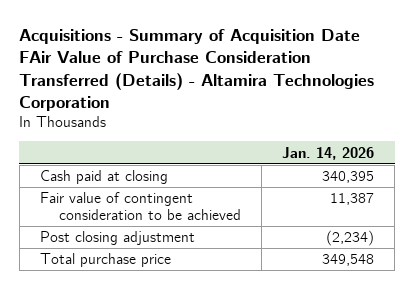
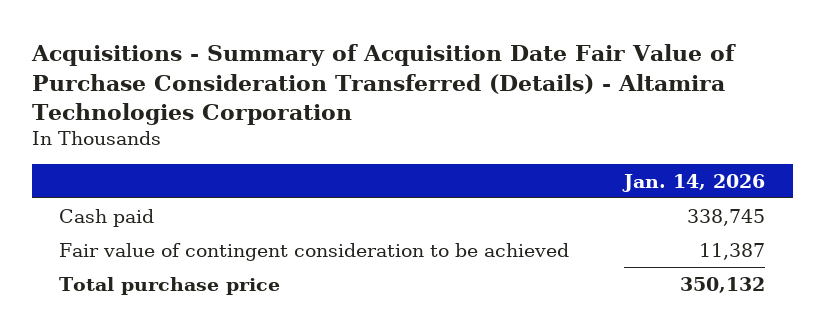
[19,29,375,111] Acquisitions - Summary of Acquisition Date FAir Value of Purchase Consideration Transferred (Details) - Altamira Technologies Corporation -> [31,44,737,125] Acquisitions - Summary of Acquisition Date Fair Value of Purchase Consideration Transferred (Details) - Altamira Technologies Corporation
[39,170,168,185] Cash paid at closing -> [59,208,155,227] Cash paid
[322,171,375,184] 340,395 -> [687,208,766,226] 338,745
[39,231,195,246] Post closing adjustment -> none
[322,254,375,267] 349,548 -> [680,276,766,293] 350,132

